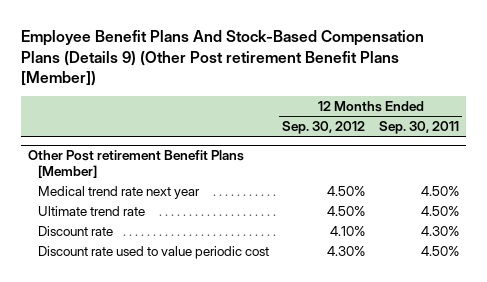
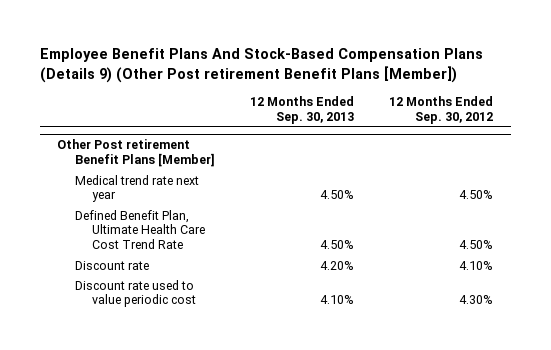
[379,120,460,134] Sep. 30, 2011 -> none
none -> [250,95,355,124] 12 Months Ended Sep. 30, 2013
[37,205,145,216] Ultimate trend rate -> [74,209,206,250] Defined Benefit Plan, Ultimate Health Care Cost Trend Rate

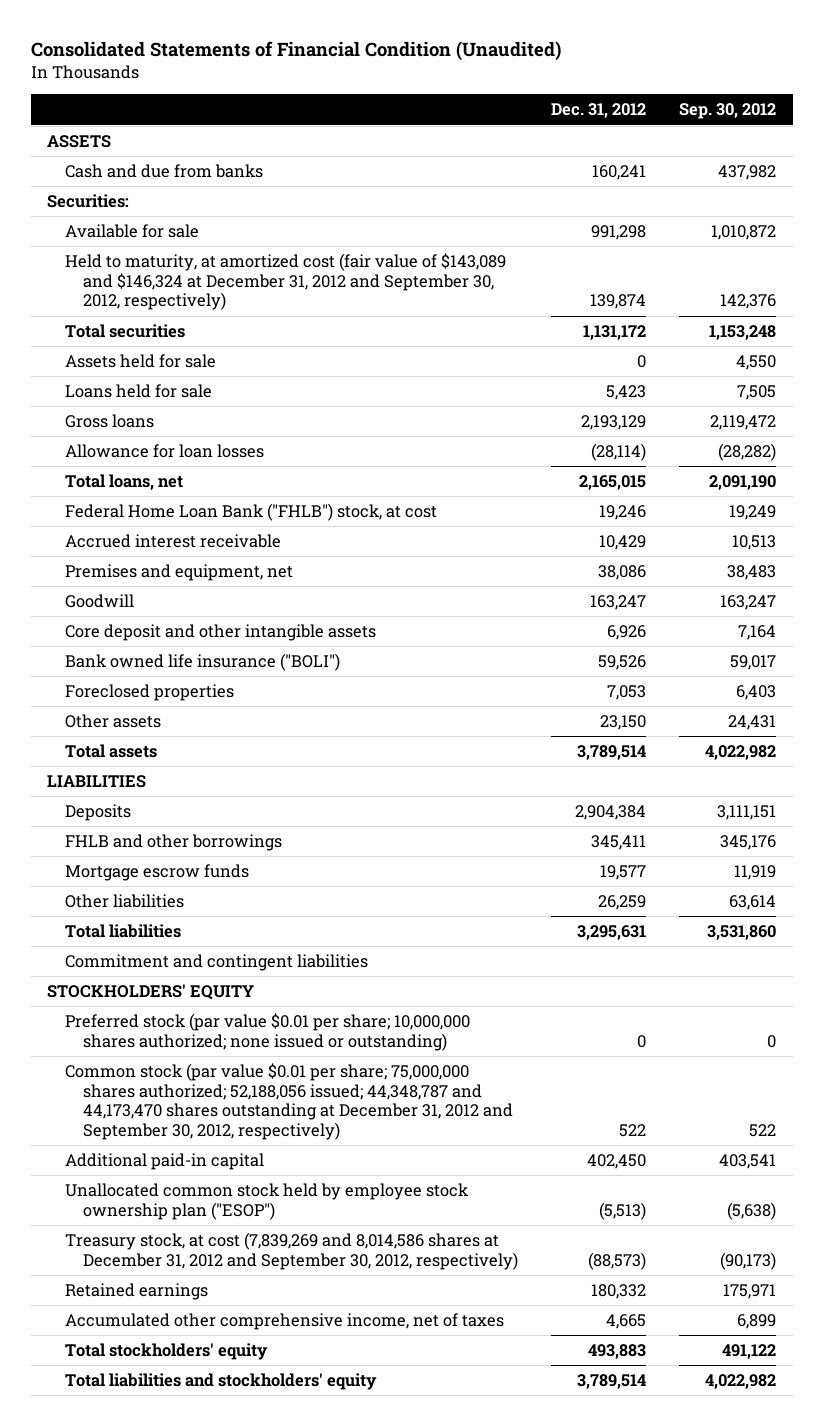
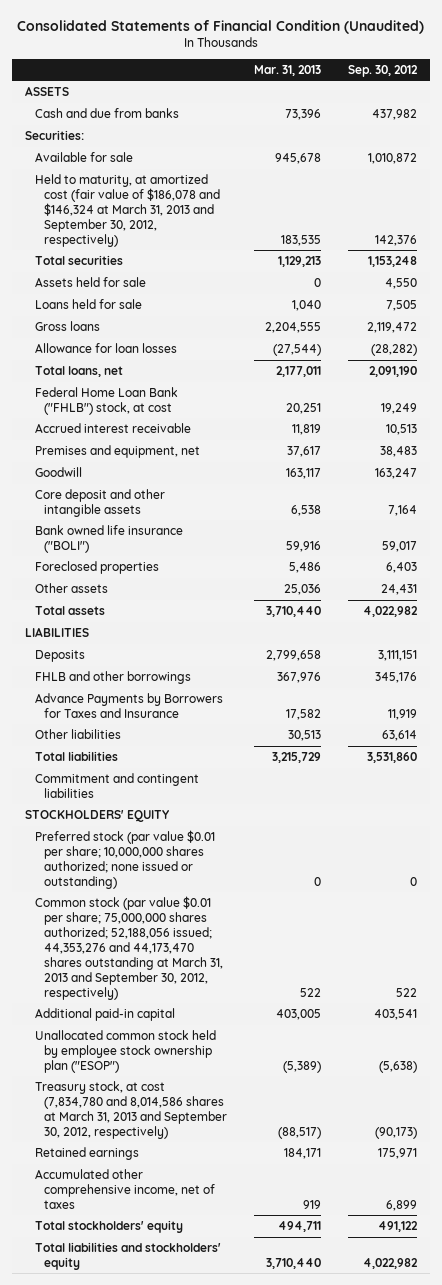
[551,103,647,119] Dec. 31, 2012 -> none
none -> [253,64,321,76] Mar. 31, 2013
[65,253,507,311] Held to maturity, at amortized cost (fair value of $143,089 and $146,324 at December 31, 2012 and September 30, 2012, respectively) -> [34,174,221,247] Held to maturity, at amortized cost (fair value of $186,078 and $146,324 at March 31, 2013 and September 30, 2012, respectively)
[65,864,250,882] Mortgage escrow funds -> [34,693,223,718] Advance Payments by Borrowers for Taxes and Insurance
[65,1063,513,1141] Common stock (par value $0.01 per share; 75,000,000 shares authorized; 52,188,056 issued; 44,348,787 and 44,173,470 shares outstanding at December 31, 2012 and September 30, 2012, respectively) -> [34,896,224,1000] Common stock (par value $0.01 per share; 75,000,000 shares authorized; 52,188,056 issued; 44,353,276 and 44,173,470 shares outstanding at March 31, 2013 and September 30, 2012, respectively)
[65,1232,518,1270] Treasury stock, at cost (7,839,269 and 8,014,586 shares at December 31, 2012 and September 30, 2012, respectively) -> [34,1081,228,1139] Treasury stock, at cost (7,834,780 and 8,014,586 shares at March 31, 2013 and September 30, 2012, respectively)

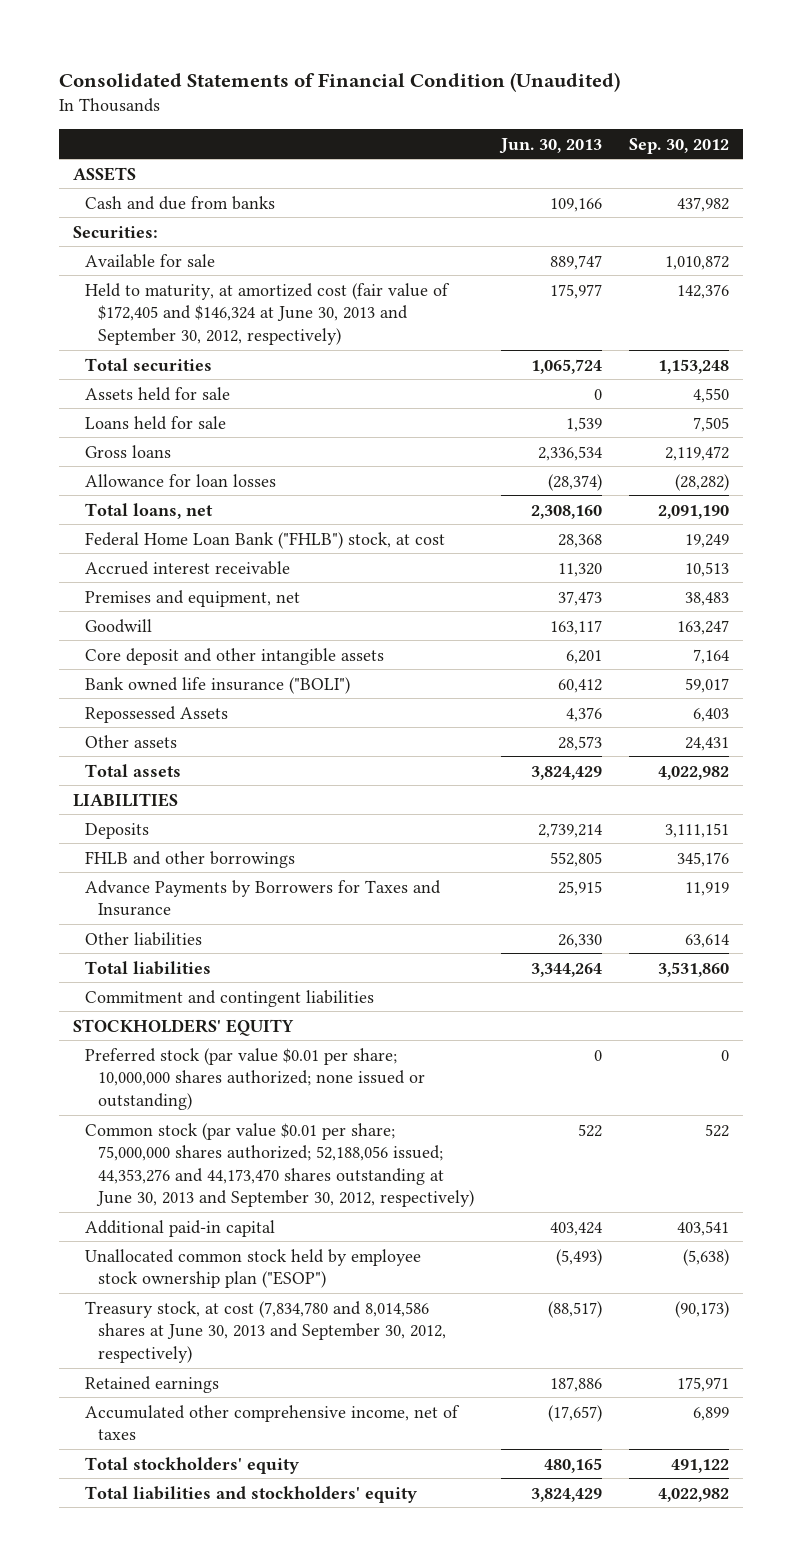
[253,64,321,76] Mar. 31, 2013 -> none
none -> [499,137,603,154] Jun. 30, 2013
[34,174,221,247] Held to maturity, at amortized cost (fair value of $186,078 and $146,324 at March 31, 2013 and September 30, 2012, respectively) -> [85,282,451,345] Held to maturity, at amortized cost (fair value of $172,405 and $146,324 at June 30, 2013 and September 30, 2012, respectively)
[34,561,159,575] Foreclosed properties -> [85,705,229,723] Repossessed Assets
[34,896,224,1000] Common stock (par value $0.01 per share; 75,000,000 shares authorized; 52,188,056 issued; 44,353,276 and 44,173,470 shares outstanding at March 31, 2013 and September 30, 2012, respectively) -> [85,1122,474,1208] Common stock (par value $0.01 per share; 75,000,000 shares authorized; 52,188,056 issued; 44,353,276 and 44,173,470 shares outstanding at June 30, 2013 and September 30, 2012, respectively)
[34,1081,228,1139] Treasury stock, at cost (7,834,780 and 8,014,586 shares at March 31, 2013 and September 30, 2012, respectively) -> [85,1300,446,1363] Treasury stock, at cost (7,834,780 and 8,014,586 shares at June 30, 2013 and September 30, 2012, respectively)

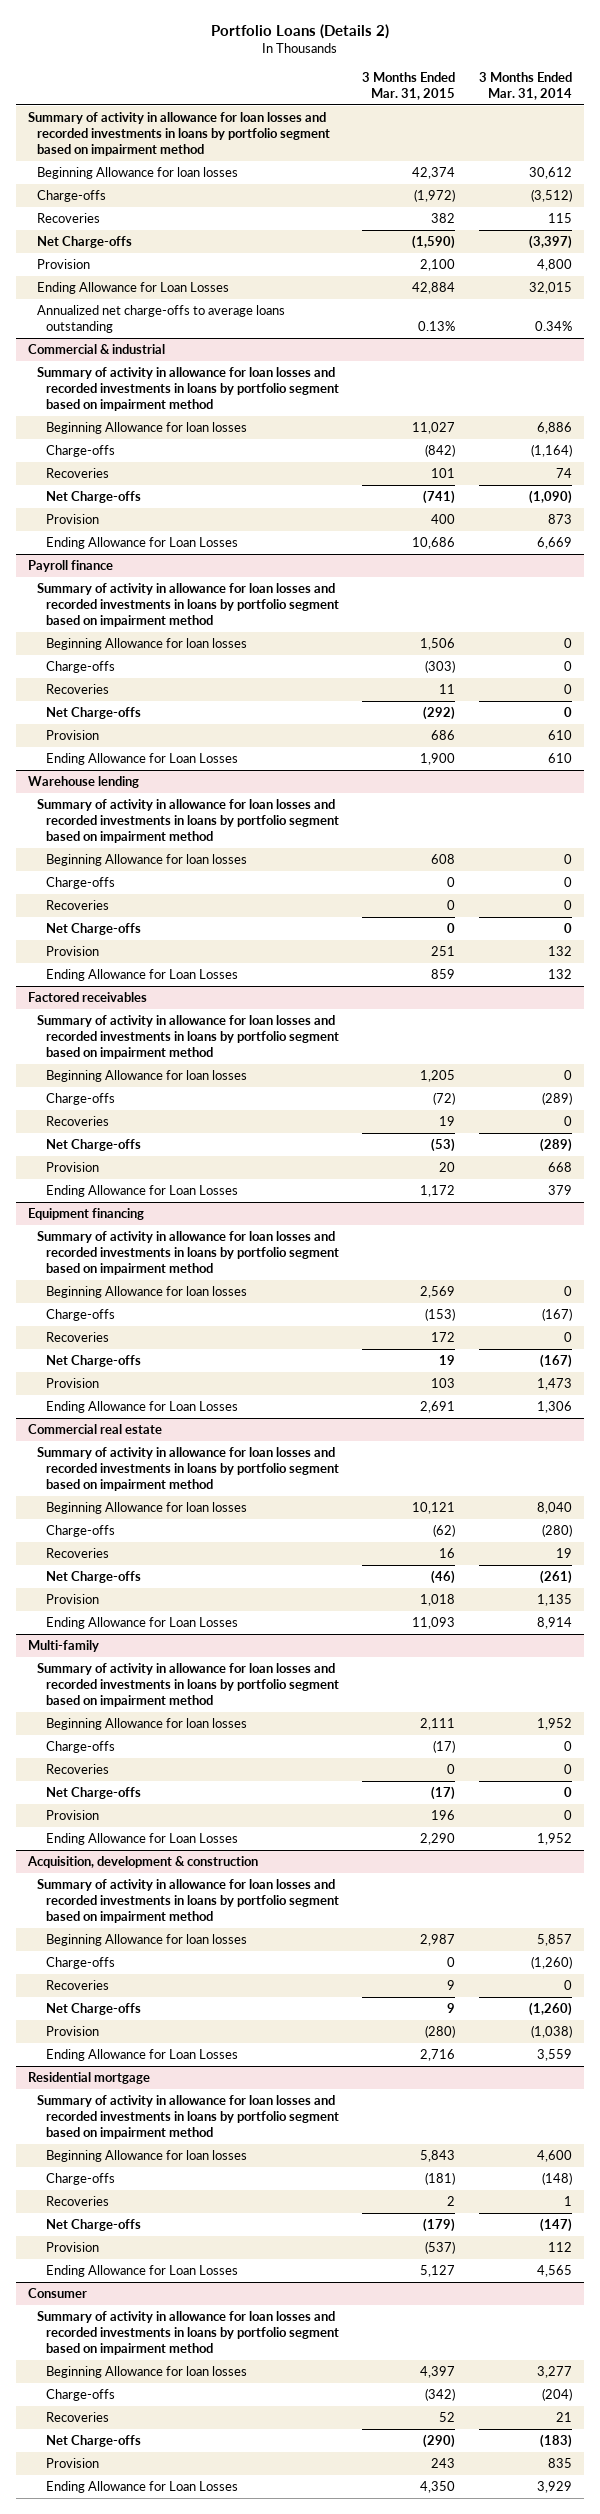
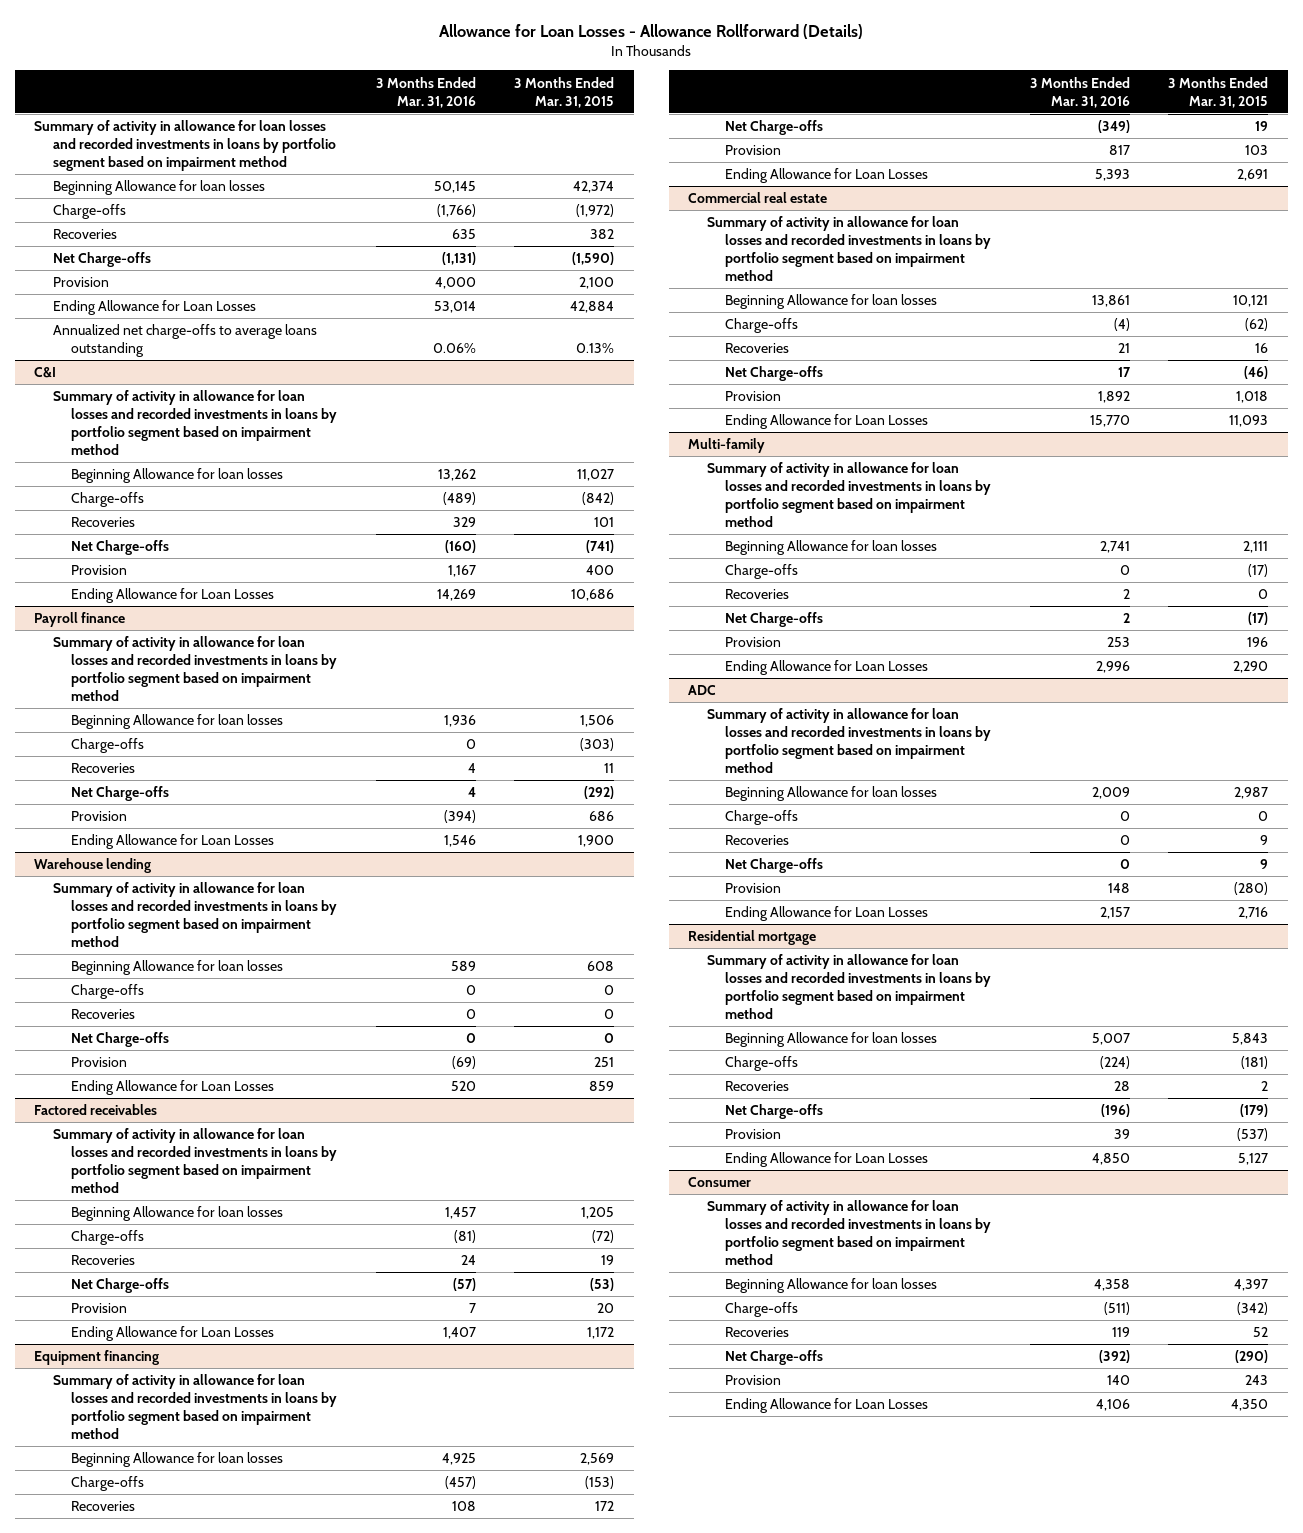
[210,23,389,39] Portfolio Loans (Details 2) -> [439,24,864,40] Allowance for Loan Losses - Allowance Rollforward (Details)
[478,71,572,100] 3 Months Ended Mar. 31, 2014 -> none
none -> [375,76,476,108] 3 Months Ended Mar. 31, 2016
[27,344,165,355] Commercial & industrial -> [34,367,57,379] C&I
[26,1856,258,1869] Acquisition, development & construction -> none
none -> [688,685,717,696] ADC

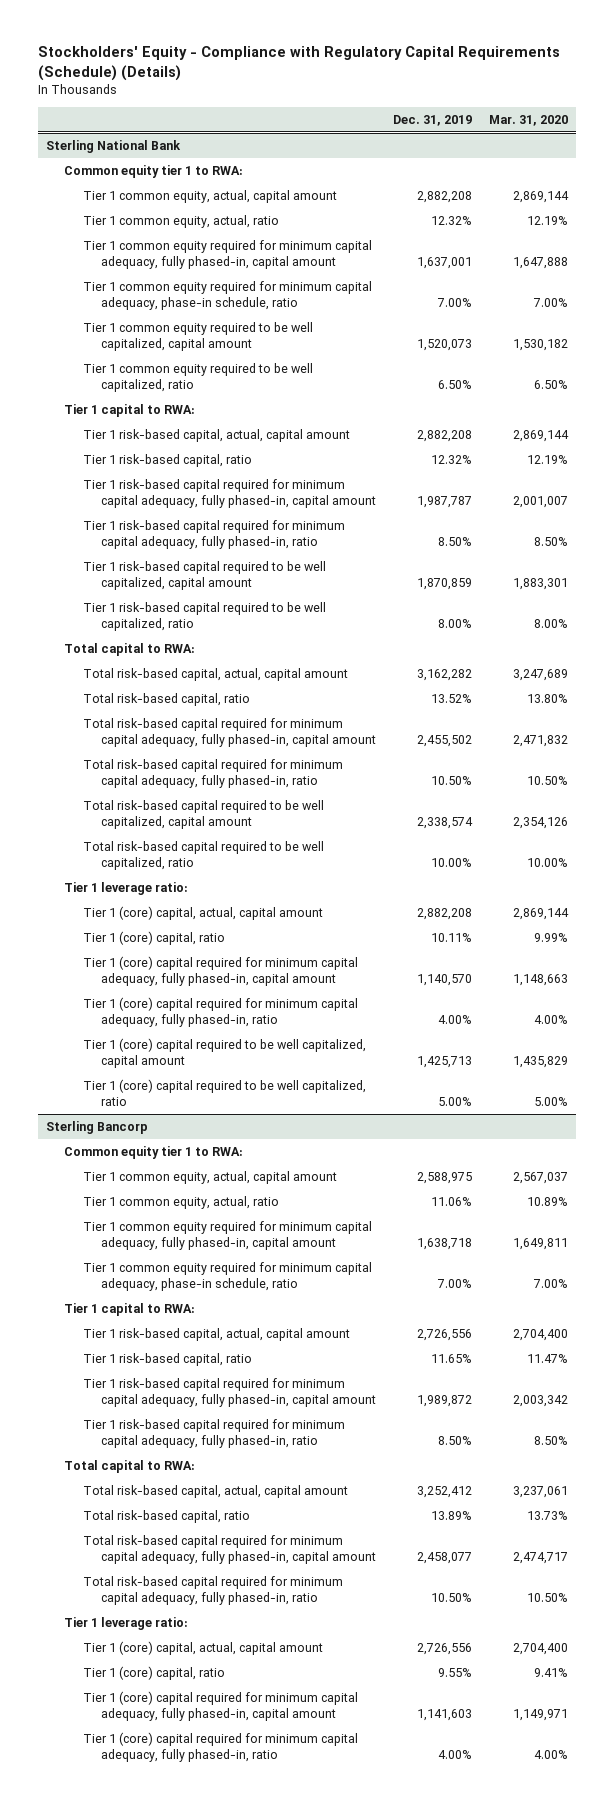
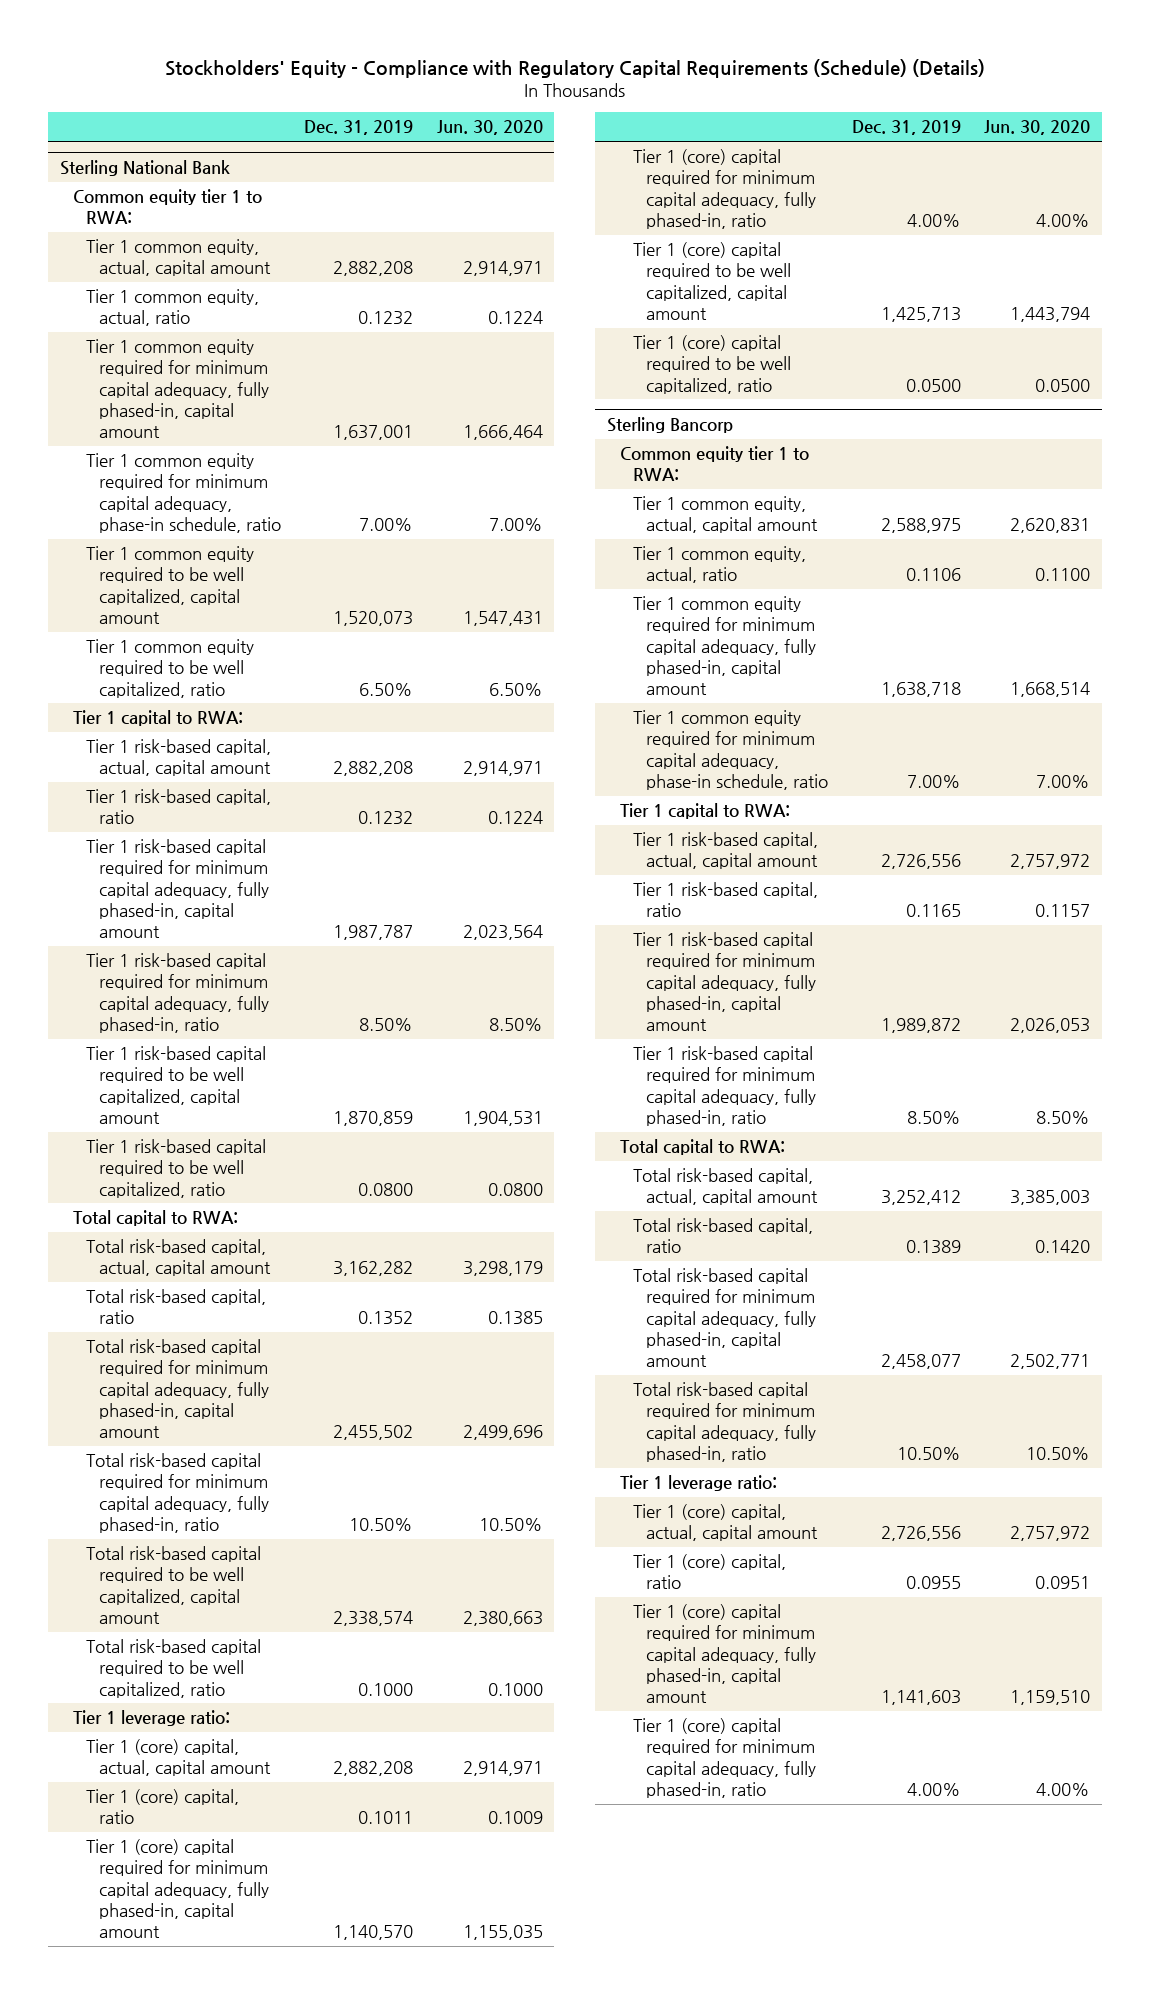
[488,114,568,126] Mar. 31, 2020 -> none
none -> [436,120,543,136] Jun. 30, 2020
[430,215,472,225] 12.32% -> [358,311,414,326] 0.1232
[430,454,472,464] 12.32% -> [358,811,414,826] 0.1232
[437,618,472,628] 8.00% -> [358,1182,414,1196] 0.0800
[430,693,472,703] 13.52% -> [358,1311,414,1326] 0.1352
[430,857,472,867] 10.00% -> [358,1682,414,1696] 0.1000
[430,932,472,942] 10.11% -> [358,1811,414,1825] 0.1011
[437,1096,472,1106] 5.00% -> [905,378,961,392] 0.0500
[430,1196,472,1206] 11.06% -> [905,568,961,582] 0.1106
[430,1353,472,1363] 11.65% -> [905,904,961,918] 0.1165
[430,1510,472,1520] 13.89% -> [905,1240,961,1255] 0.1389
[437,1667,472,1677] 9.55% -> [905,1576,961,1590] 0.0955

